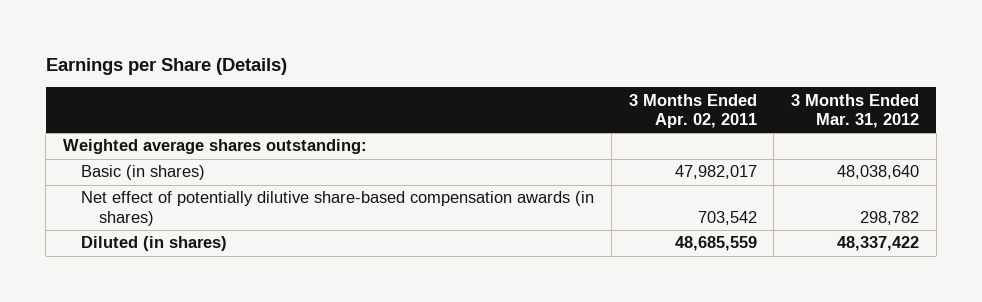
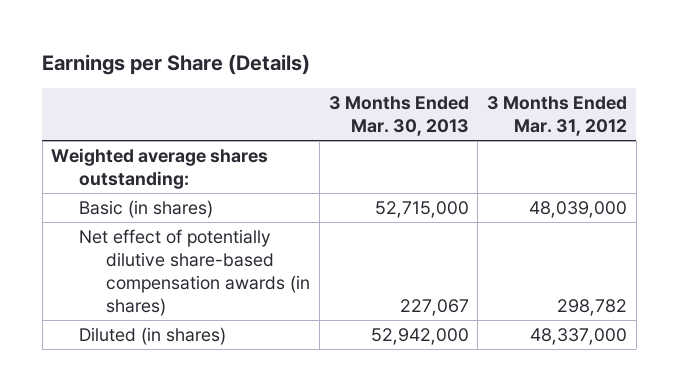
[628,93,757,129] 3 Months Ended Apr. 02, 2011 -> none
none -> [328,96,469,137] 3 Months Ended Mar. 30, 2013
[837,165,920,180] 48,038,640 -> [529,201,628,219] 48,039,000
[837,236,920,252] 48,337,422 -> [530,328,628,346] 48,337,000

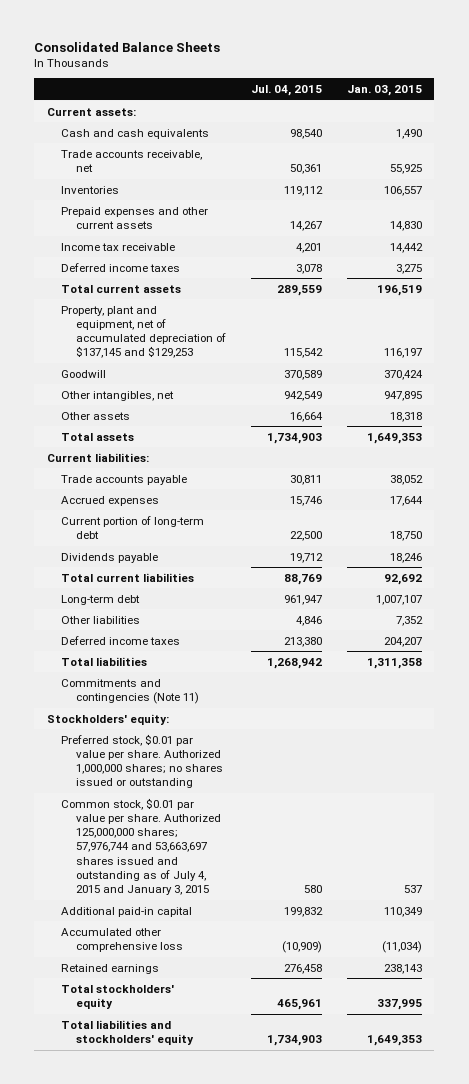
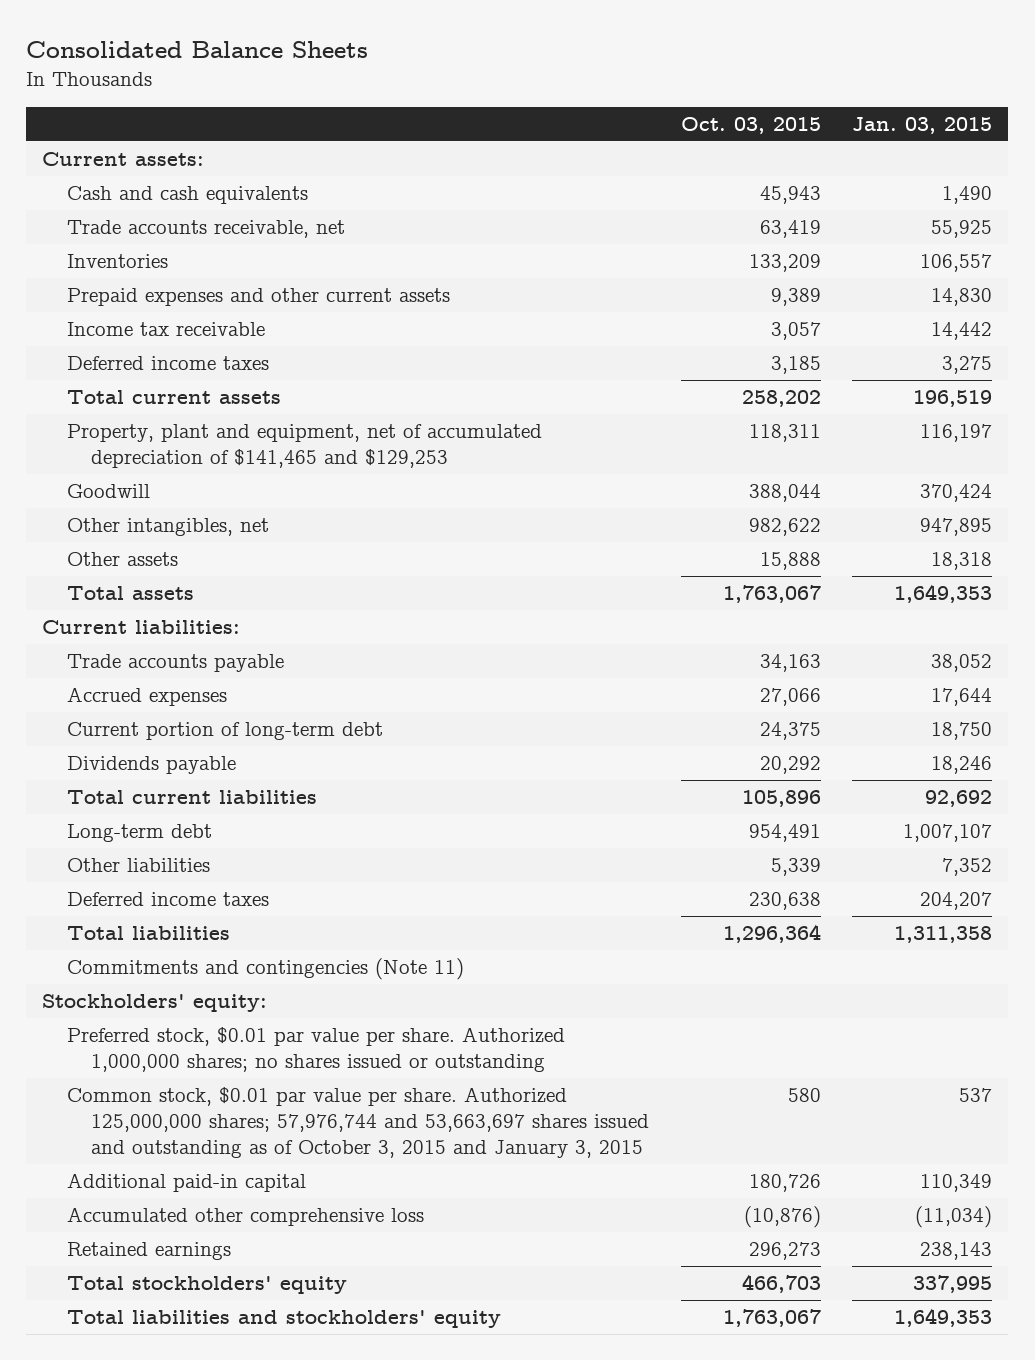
[250,85,322,97] Jul. 04, 2015 -> none
none -> [680,116,821,134] Oct. 03, 2015
[61,305,226,359] Property, plant and equipment, net of accumulated depreciation of $137,145 and $129,253 -> [66,424,542,469] Property, plant and equipment, net of accumulated depreciation of $141,465 and $129,253
[61,797,221,896] Common stock, $0.01 par value per share. Authorized 125,000,000 shares; 57,976,744 and 53,663,697 shares issued and outstanding as of July 4, 2015 and January 3, 2015 -> [66,1087,650,1159] Common stock, $0.01 par value per share. Authorized 125,000,000 shares; 57,976,744 and 53,663,697 shares issued and outstanding as of October 3, 2015 and January 3, 2015

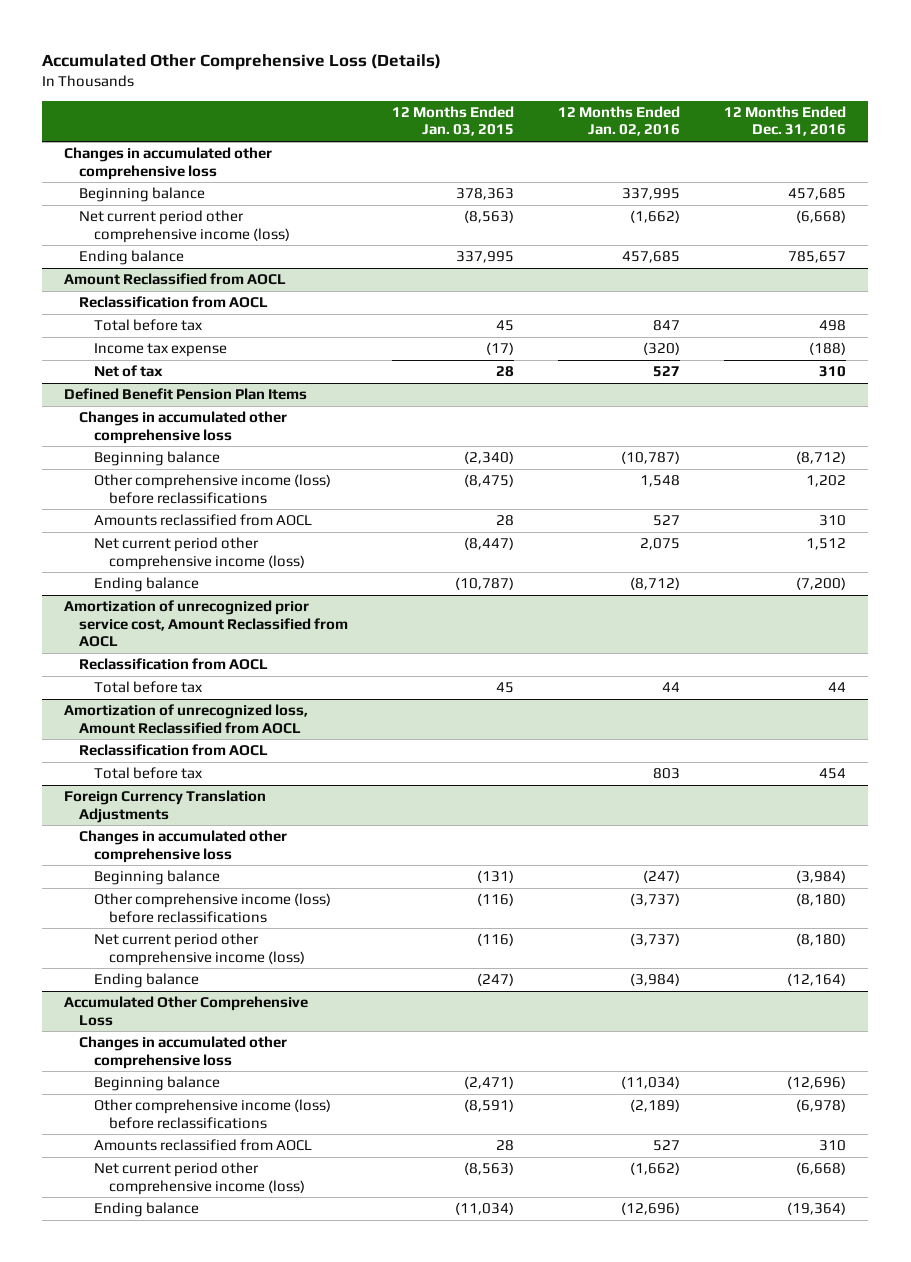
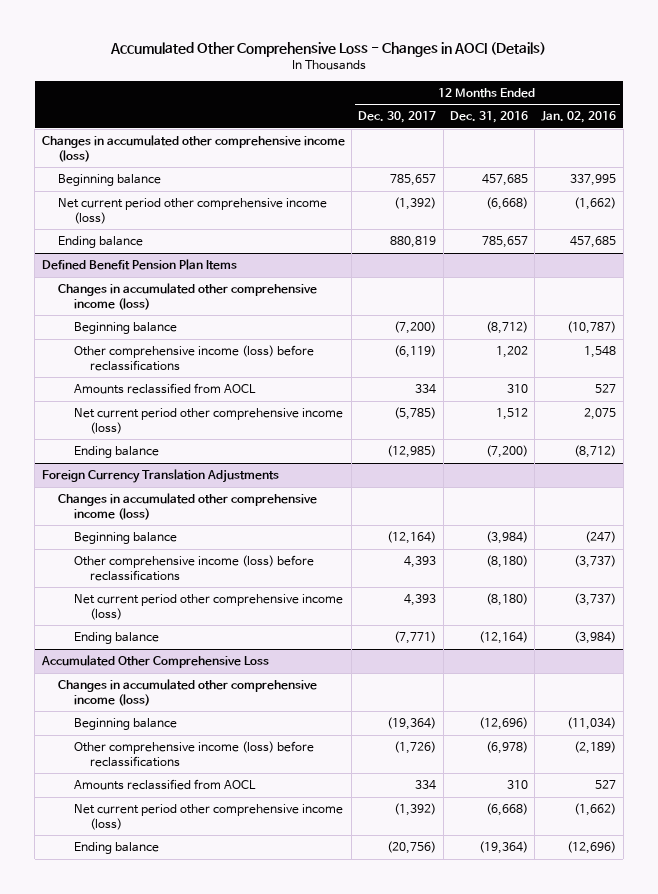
[42,53,442,70] Accumulated Other Comprehensive Loss (Details) -> [110,42,547,58] Accumulated Other Comprehensive Loss - Changes in AOCI (Details)
[392,106,515,137] 12 Months Ended Jan. 03, 2015 -> none
none -> [358,111,437,124] Dec. 30, 2017
[64,147,273,180] Changes in accumulated other comprehensive loss -> [41,134,345,162] Changes in accumulated other comprehensive income (loss)
[64,273,287,286] Amount Reclassified from AOCL -> none
[79,296,269,309] Reclassification from AOCL -> none
[94,319,204,332] Total before tax -> none
[94,343,228,358] Income tax expense -> none
[94,365,164,378] Net of tax -> none
[79,411,288,444] Changes in accumulated other comprehensive loss -> [57,282,317,310] Changes in accumulated other comprehensive income (loss)
[64,600,349,648] Amortization of unrecognized prior service cost, Amount Reclassified from AOCL -> none
[79,658,269,671] Reclassification from AOCL -> none
[94,681,204,694] Total before tax -> none
[64,704,309,734] Amortization of unrecognized loss, Amount Reclassified from AOCL -> none
[79,744,269,757] Reclassification from AOCL -> none
[94,767,204,780] Total before tax -> none
[79,830,288,863] Changes in accumulated other comprehensive loss -> [57,492,317,520] Changes in accumulated other comprehensive income (loss)
[79,1036,288,1069] Changes in accumulated other comprehensive loss -> [57,678,317,706] Changes in accumulated other comprehensive income (loss)

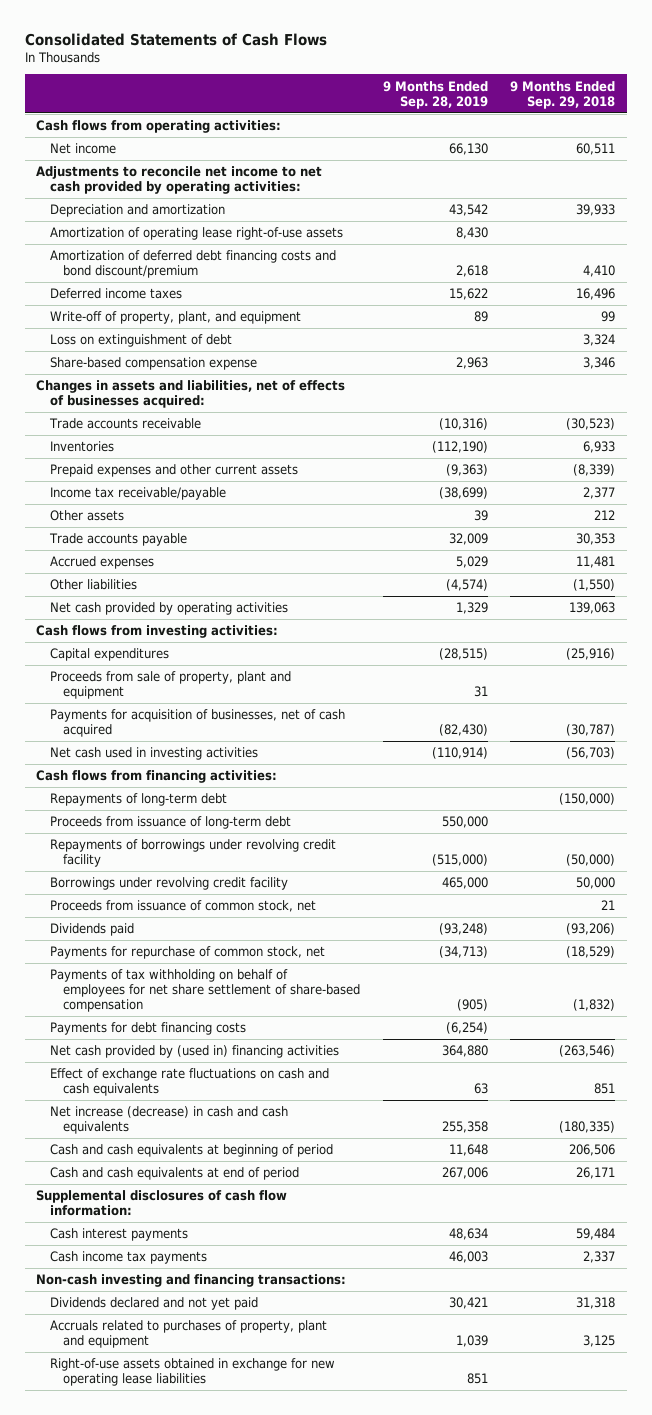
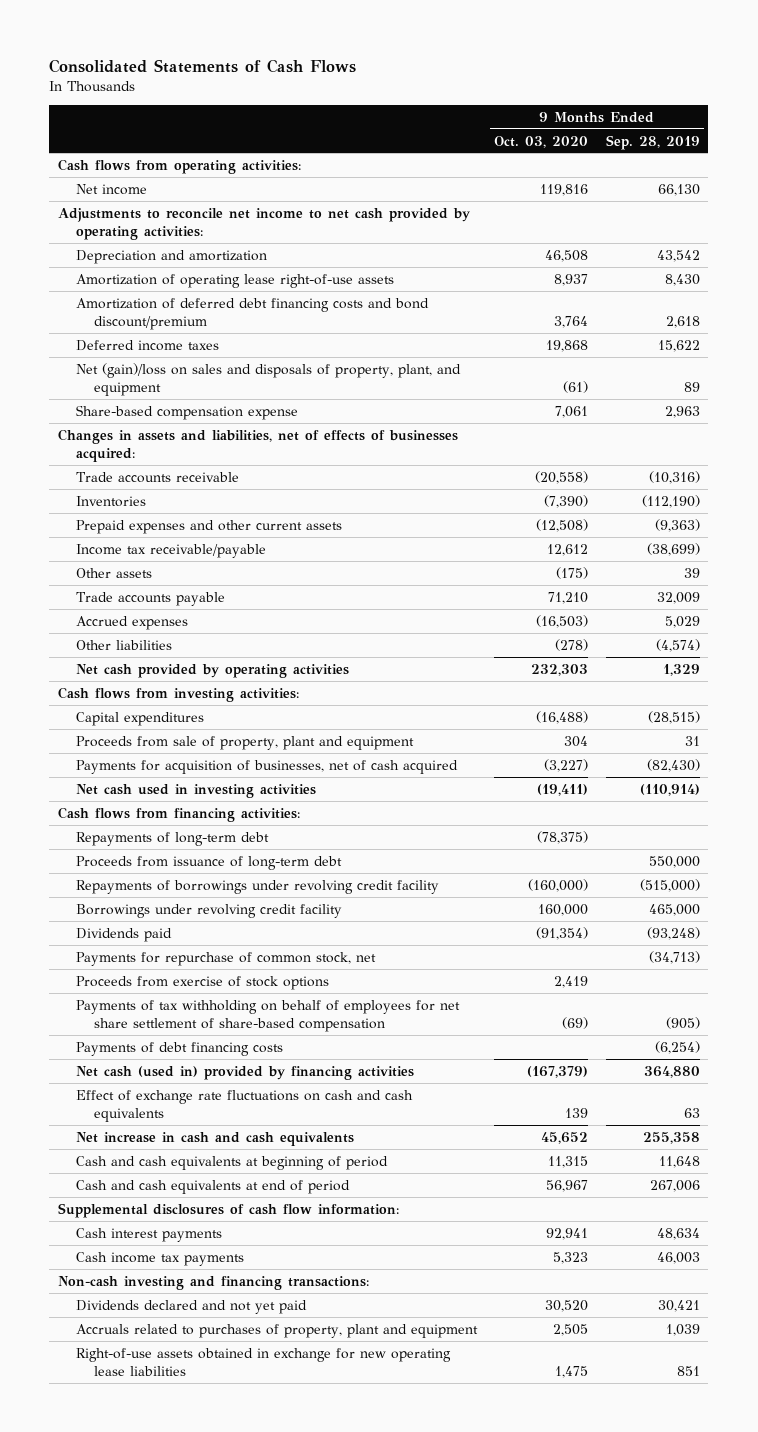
[510,80,616,109] 9 Months Ended Sep. 29, 2018 -> none
none -> [494,135,589,148] Oct. 03, 2020
[49,311,301,325] Write-off of property, plant, and equipment -> none
[49,334,232,348] Loss on extinguishment of debt -> none
none -> [76,362,462,396] Net (gain)/loss on sales and disposals of property, plant, and equipment
[49,900,316,913] Proceeds from issuance of common stock, net -> none
none -> [76,975,330,990] Proceeds from exercise of stock options
[49,1022,246,1036] Payments for debt financing costs -> [76,1041,284,1056] Payments of debt financing costs
[49,1045,339,1059] Net cash provided by (used in) financing activities -> [76,1065,415,1080] Net cash (used in) provided by financing activities
[49,1106,288,1135] Net increase (decrease) in cash and cash equivalents -> [76,1131,355,1146] Net increase in cash and cash equivalents

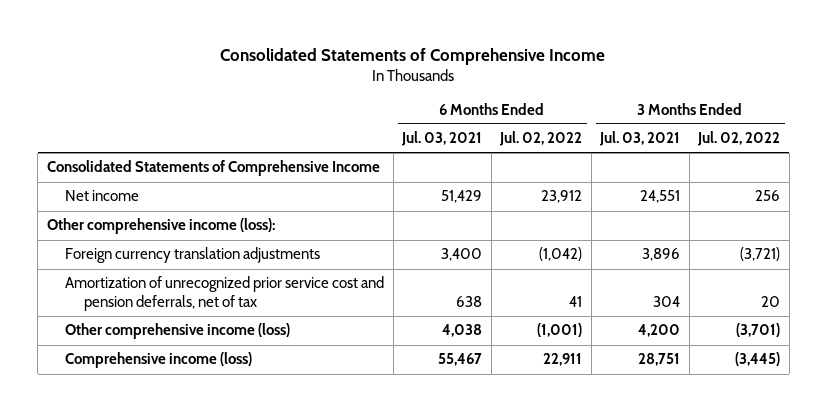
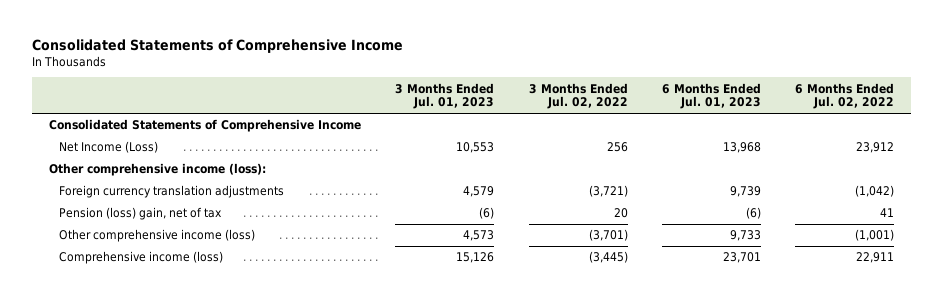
[401,131,483,147] Jul. 03, 2021 -> none
[599,131,681,147] Jul. 03, 2021 -> none
none -> [395,82,495,110] 3 Months Ended Jul. 01, 2023
none -> [661,82,761,110] 6 Months Ended Jul. 01, 2023
[65,190,140,202] Net income -> [58,141,158,154] Net Income (Loss)
[65,276,385,312] Amortization of unrecognized prior service cost and pension deferrals, net of tax -> [58,207,222,221] Pension (loss) gain, net of tax

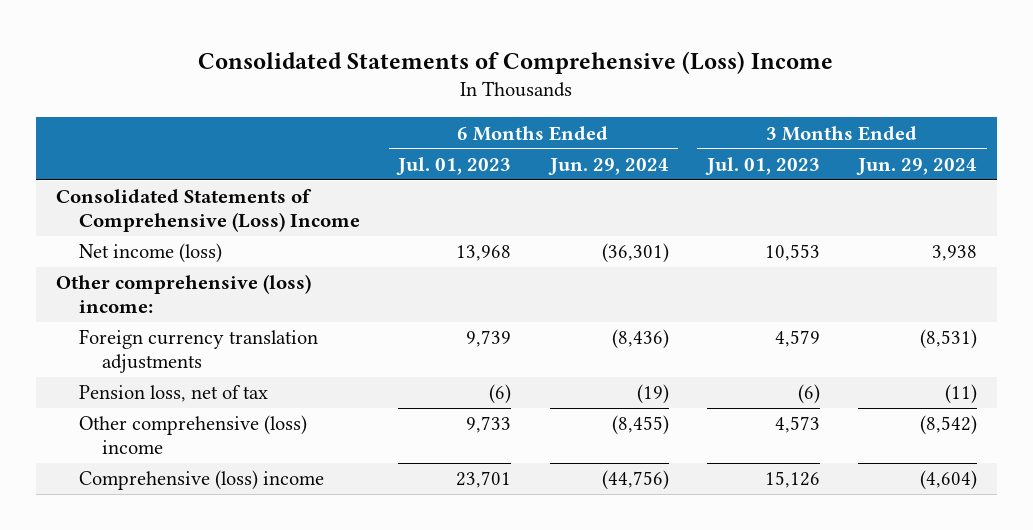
[32,39,404,54] Consolidated Statements of Comprehensive Income -> [198,50,834,74] Consolidated Statements of Comprehensive (Loss) Income
[528,82,628,110] 3 Months Ended Jul. 02, 2022 -> none
[794,82,894,110] 6 Months Ended Jul. 02, 2022 -> none
none -> [547,157,669,175] Jun. 29, 2024
none -> [856,157,978,175] Jun. 29, 2024
[49,119,362,133] Consolidated Statements of Comprehensive Income -> [55,189,360,233] Consolidated Statements of Comprehensive (Loss) Income
[58,141,158,154] Net Income (Loss) -> [78,243,222,264] Net income (loss)
[49,163,267,177] Other comprehensive income (loss): -> [55,274,311,314] Other comprehensive (loss) income:
[58,207,222,221] Pension (loss) gain, net of tax -> [78,385,268,403] Pension loss, net of tax
[58,229,255,243] Other comprehensive income (loss) -> [78,415,307,455] Other comprehensive (loss) income
[58,251,223,265] Comprehensive income (loss) -> [78,470,324,491] Comprehensive (loss) income

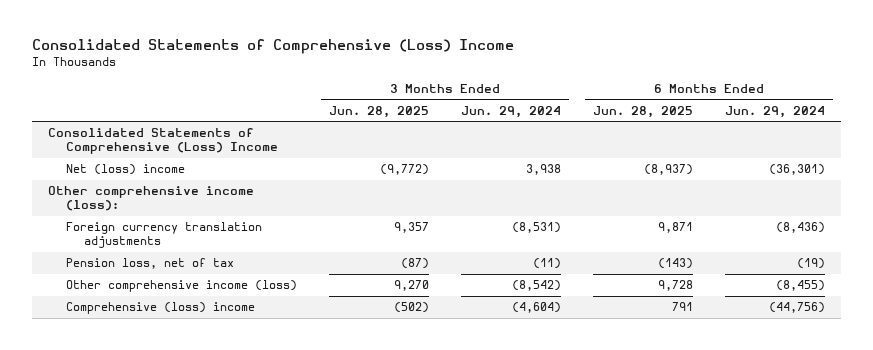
[396,156,512,175] Jul. 01, 2023 -> none
[704,156,820,175] Jul. 01, 2023 -> none
none -> [328,105,429,118] Jun. 28, 2025
none -> [592,105,693,118] Jun. 28, 2025
[78,243,222,264] Net income (loss) -> [65,164,185,176] Net (loss) income
[55,274,311,314] Other comprehensive (loss) income: -> [48,186,255,211] Other comprehensive income (loss):
[78,415,307,455] Other comprehensive (loss) income -> [65,280,297,293] Other comprehensive income (loss)

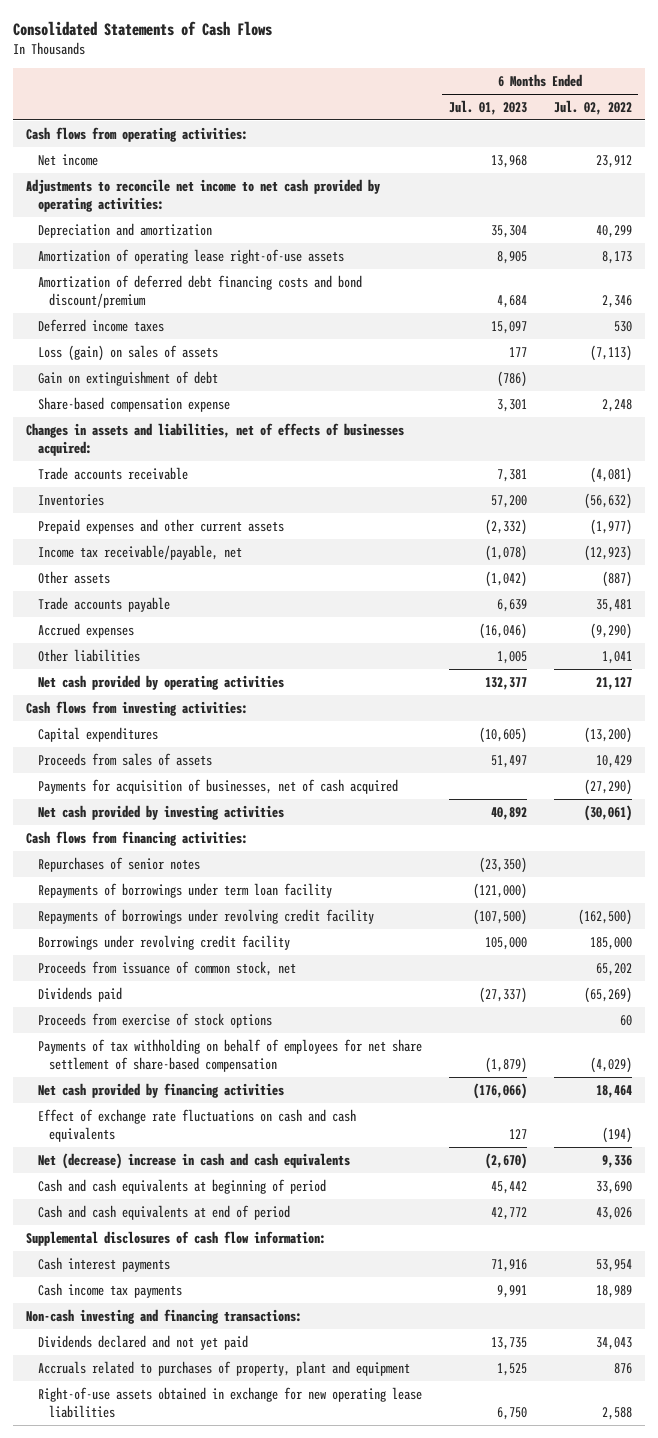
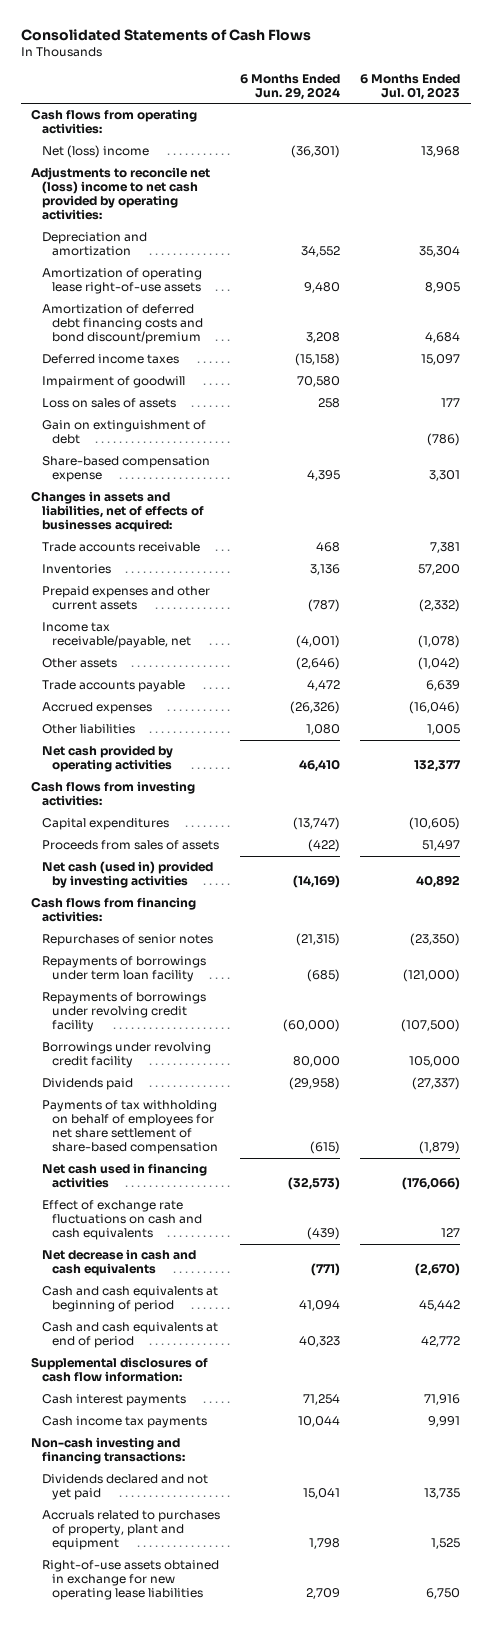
[553,99,632,115] Jul. 02, 2022 -> none
none -> [239,73,340,100] 6 Months Ended Jun. 29, 2024
[37,153,98,166] Net income -> [41,145,149,159] Net (loss) income
[26,178,381,213] Adjustments to reconcile net income to net cash provided by operating activities: -> [31,167,211,221] Adjustments to reconcile net (loss) income to net cash provided by operating activities:
none -> [41,376,185,389] Impairment of goodwill
[37,344,218,361] Loss (gain) on sales of assets -> [41,398,176,409] Loss on sales of assets
[37,778,398,794] Payments for acquisition of businesses, net of cash acquired -> none
[37,804,284,820] Net cash provided by investing activities -> [41,861,213,889] Net cash (used in) provided by investing activities
[37,960,296,976] Proceeds from issuance of common stock, net -> none
[37,1012,272,1028] Proceeds from exercise of stock options -> none
[37,1082,284,1098] Net cash provided by financing activities -> [41,1163,207,1189] Net cash used in financing activities
[37,1152,350,1169] Net (decrease) increase in cash and cash equivalents -> [41,1249,196,1277] Net decrease in cash and cash equivalents

